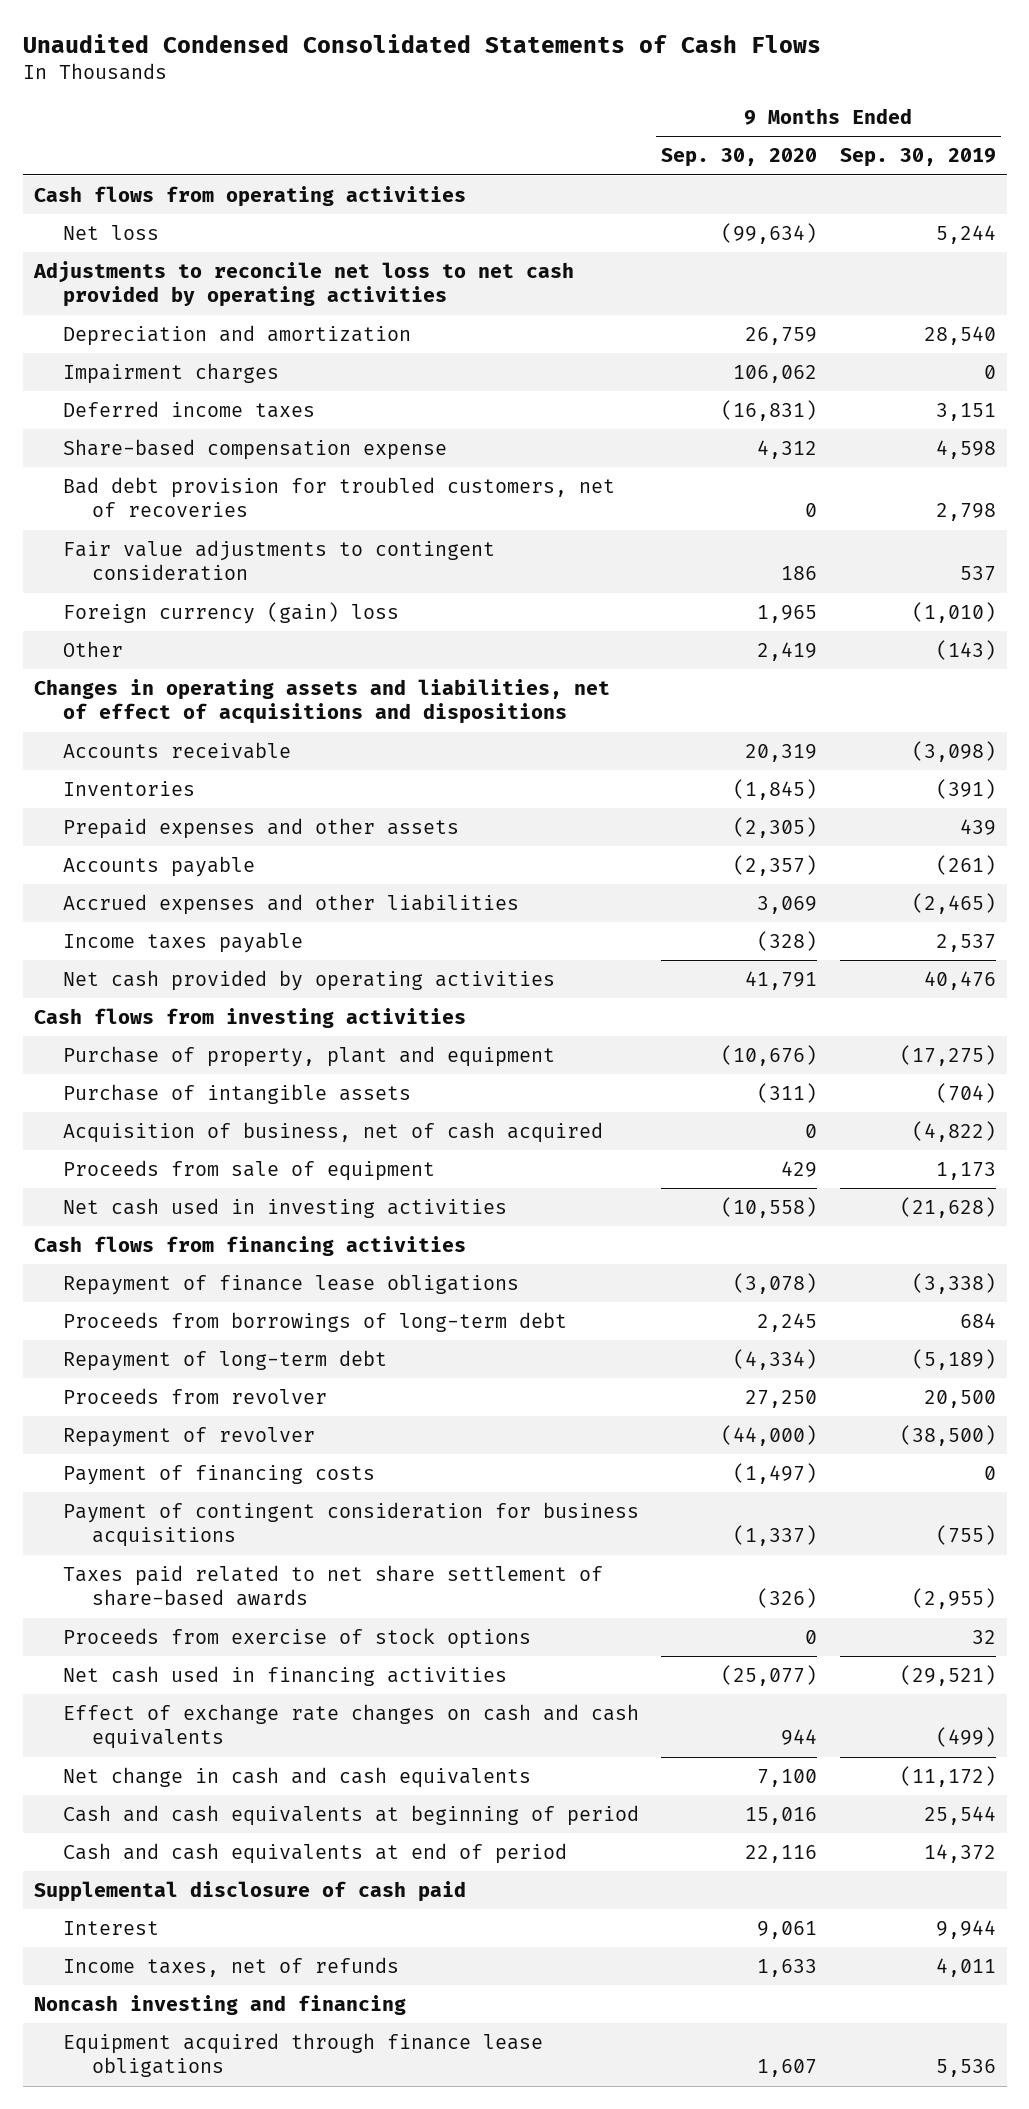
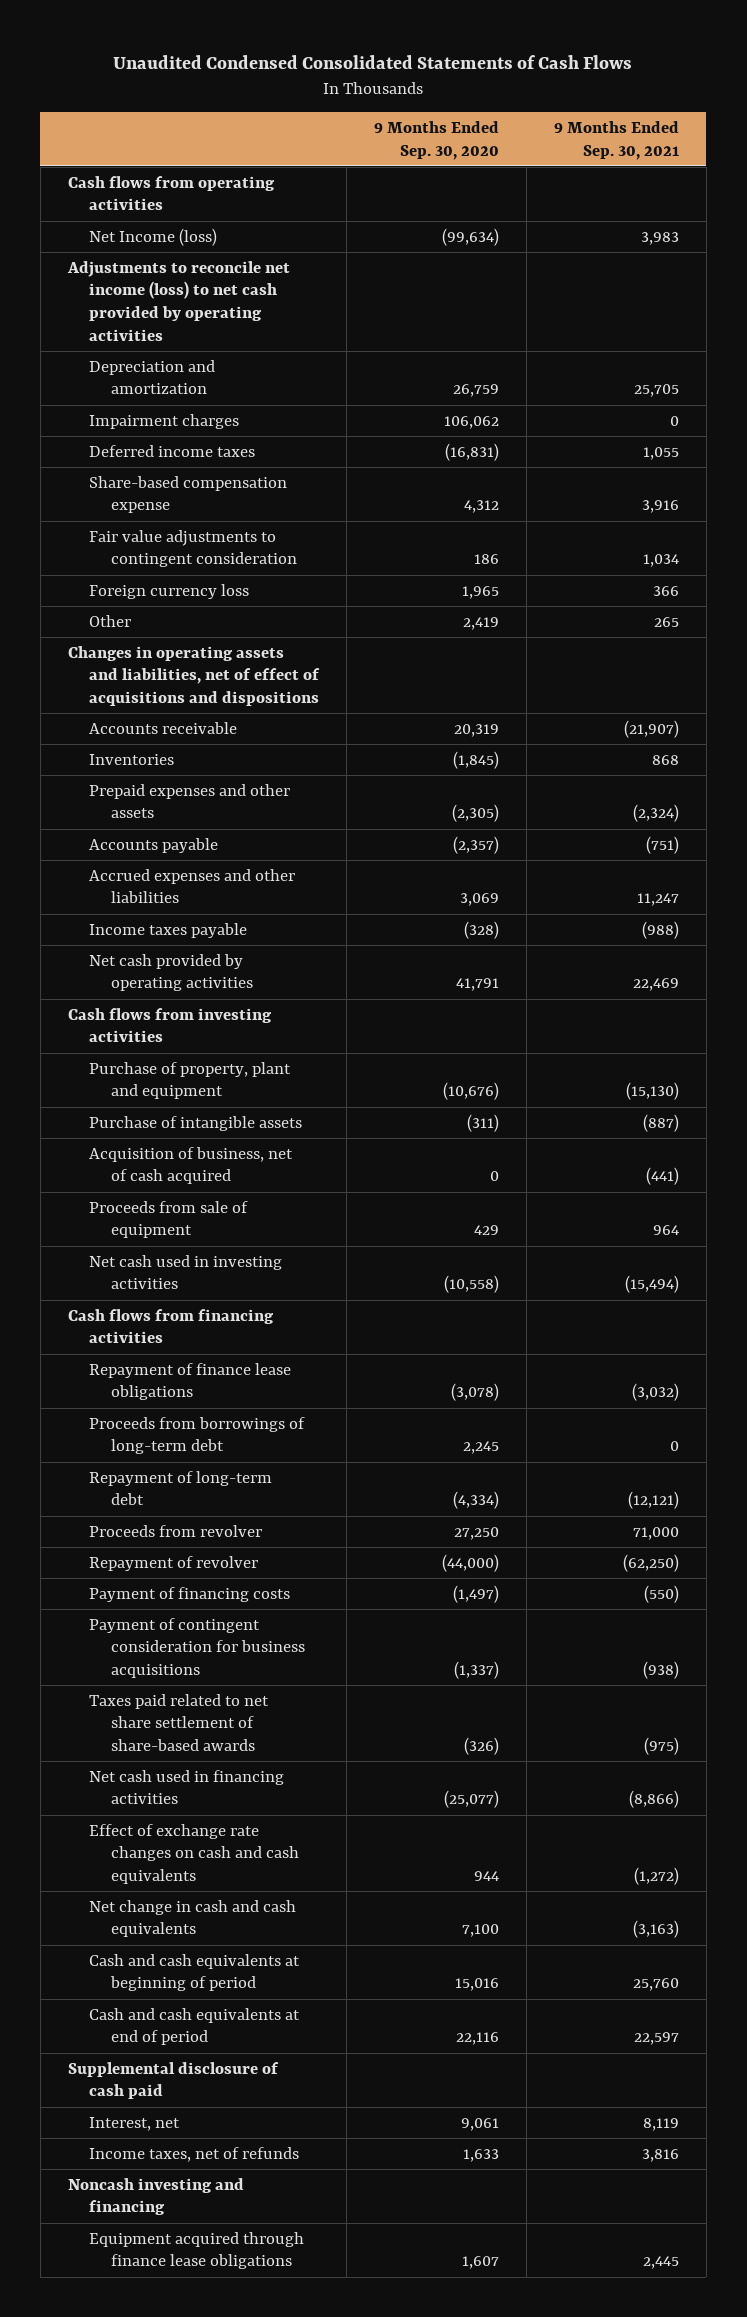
[839,148,996,168] Sep. 30, 2019 -> none
none -> [553,120,679,160] 9 Months Ended Sep. 30, 2021
[62,224,159,240] Net loss -> [89,227,218,246] Net Income (loss)
[32,260,574,308] Adjustments to reconcile net loss to net cash provided by operating activities -> [66,260,290,342] Adjustments to reconcile net income (loss) to net cash provided by operating activities
[62,476,615,518] Bad debt provision for troubled customers, net of recoveries -> none
[62,601,399,624] Foreign currency (gain) loss -> [89,583,250,599] Foreign currency loss
[62,1627,531,1649] Proceeds from exercise of stock options -> none
[62,1920,159,1935] Interest -> [89,2116,181,2131] Interest, net

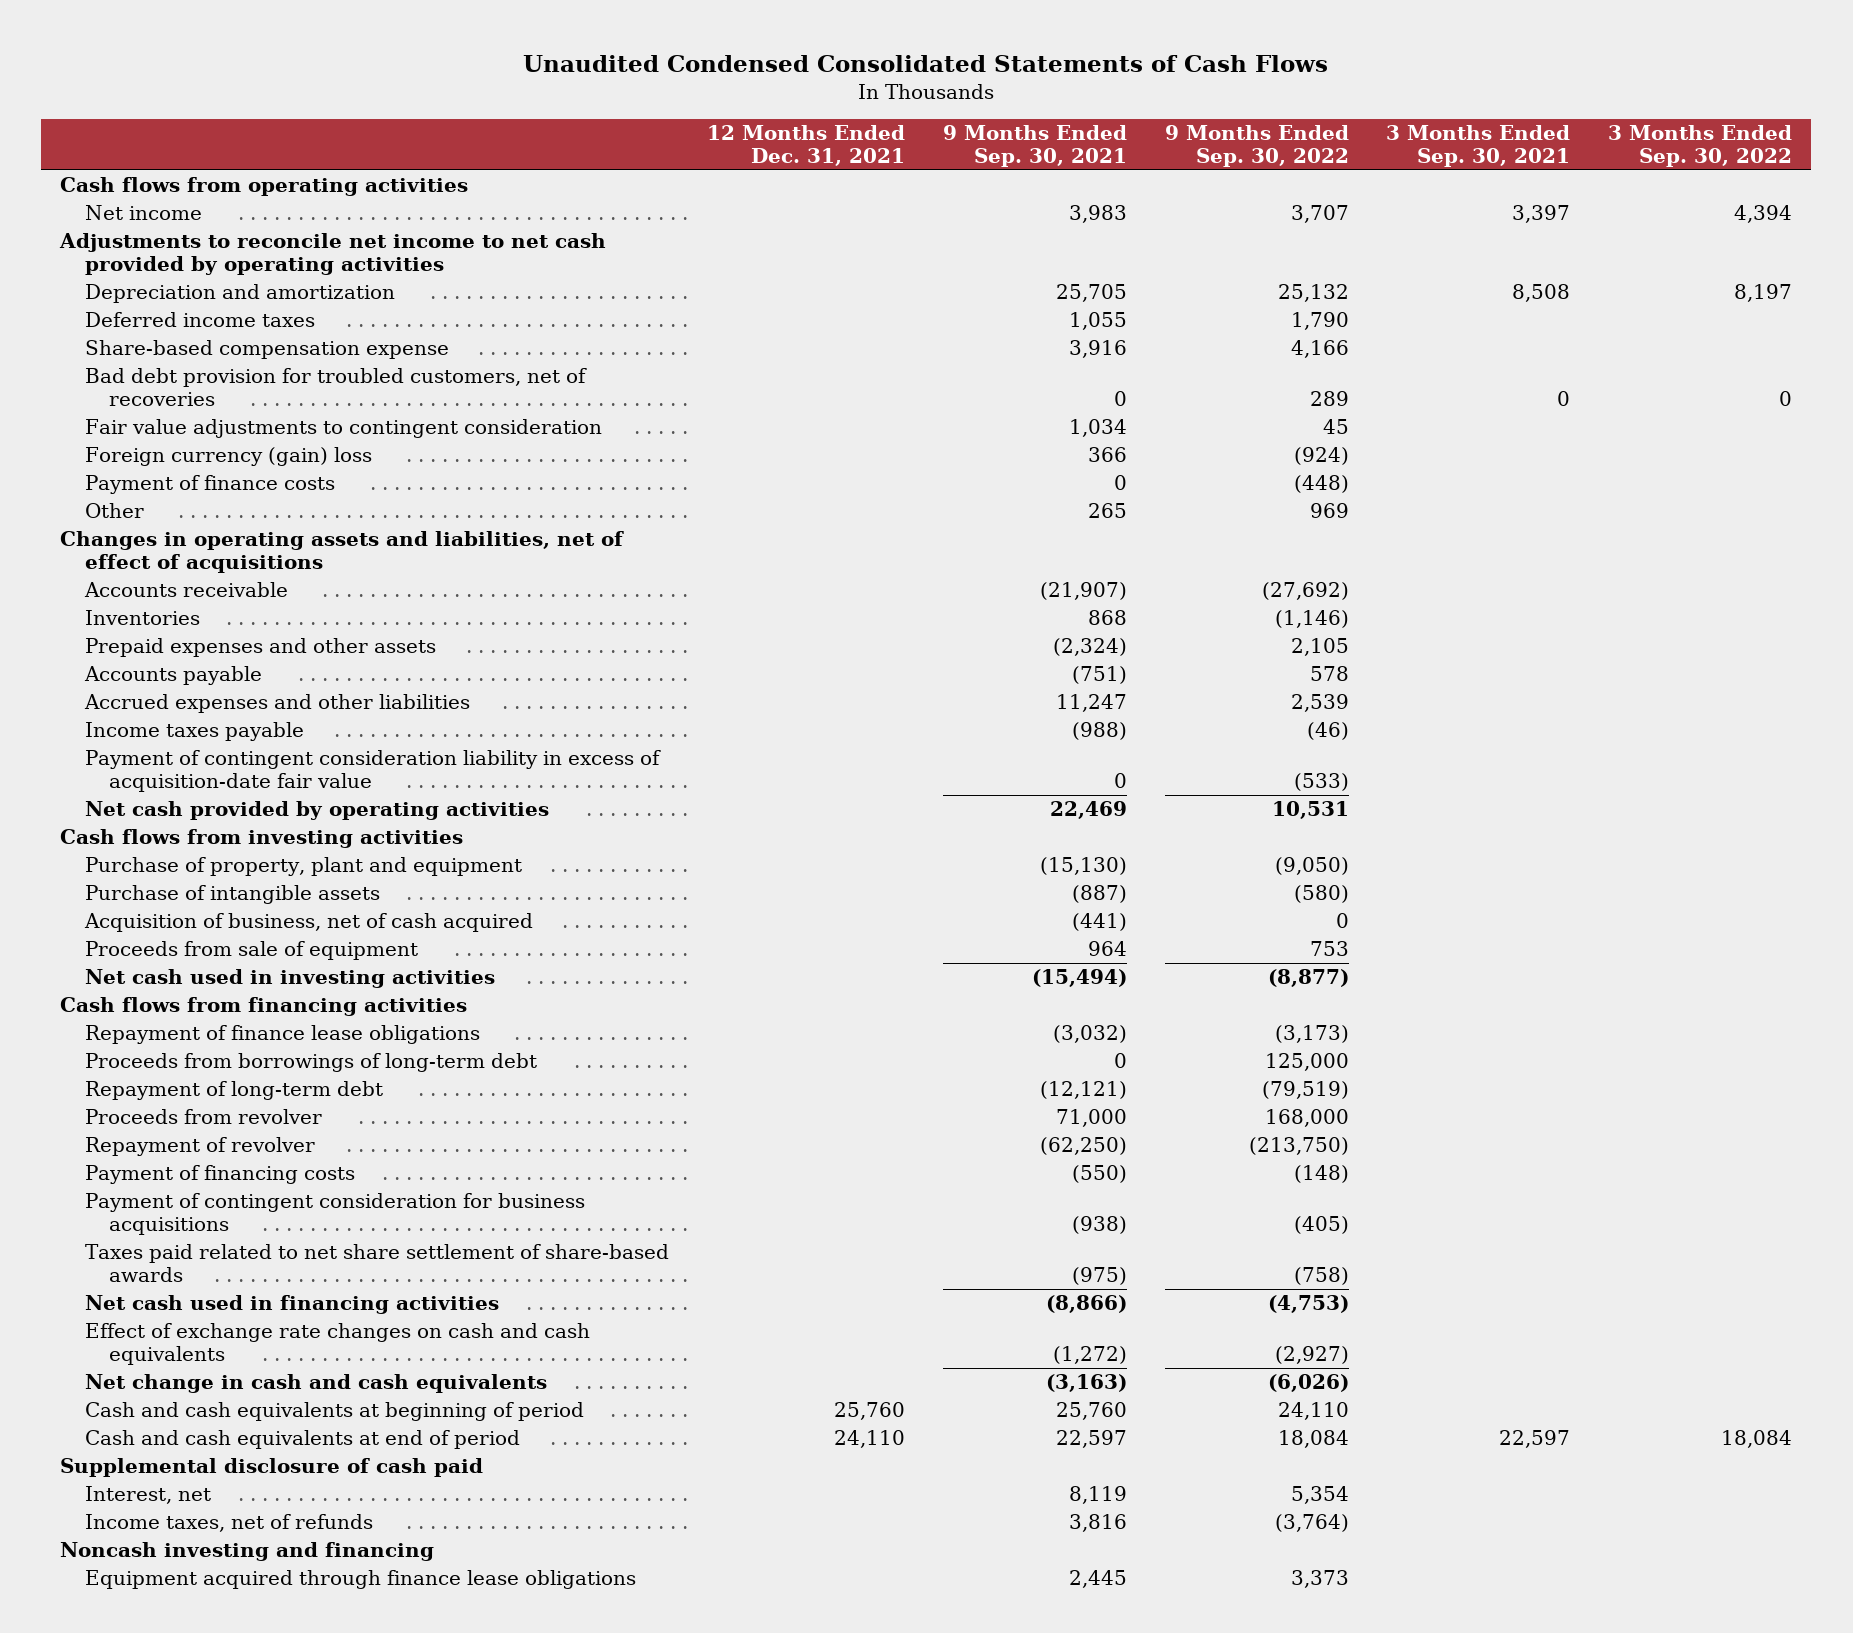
[374,120,500,160] 9 Months Ended Sep. 30, 2020 -> none
none -> [706,124,905,166] 12 Months Ended Dec. 31, 2021
none -> [1164,124,1349,167] 9 Months Ended Sep. 30, 2022
none -> [1386,124,1571,167] 3 Months Ended Sep. 30, 2021
none -> [1608,124,1793,167] 3 Months Ended Sep. 30, 2022
[89,227,218,246] Net Income (loss) -> [84,205,202,221] Net income
[66,260,290,342] Adjustments to reconcile net income (loss) to net cash provided by operating activities -> [59,233,607,276] Adjustments to reconcile net income to net cash provided by operating activities
[89,413,240,429] Impairment charges -> none
none -> [84,368,587,407] Bad debt provision for troubled customers, net of recoveries
[89,583,250,599] Foreign currency loss -> [84,447,372,467] Foreign currency (gain) loss
none -> [84,475,335,495] Payment of finance costs
[67,645,321,707] Changes in operating assets and liabilities, net of effect of acquisitions and dispositions -> [60,531,625,574] Changes in operating assets and liabilities, net of effect of acquisitions
none -> [84,750,661,793] Payment of contingent consideration liability in excess of acquisition-date fair value

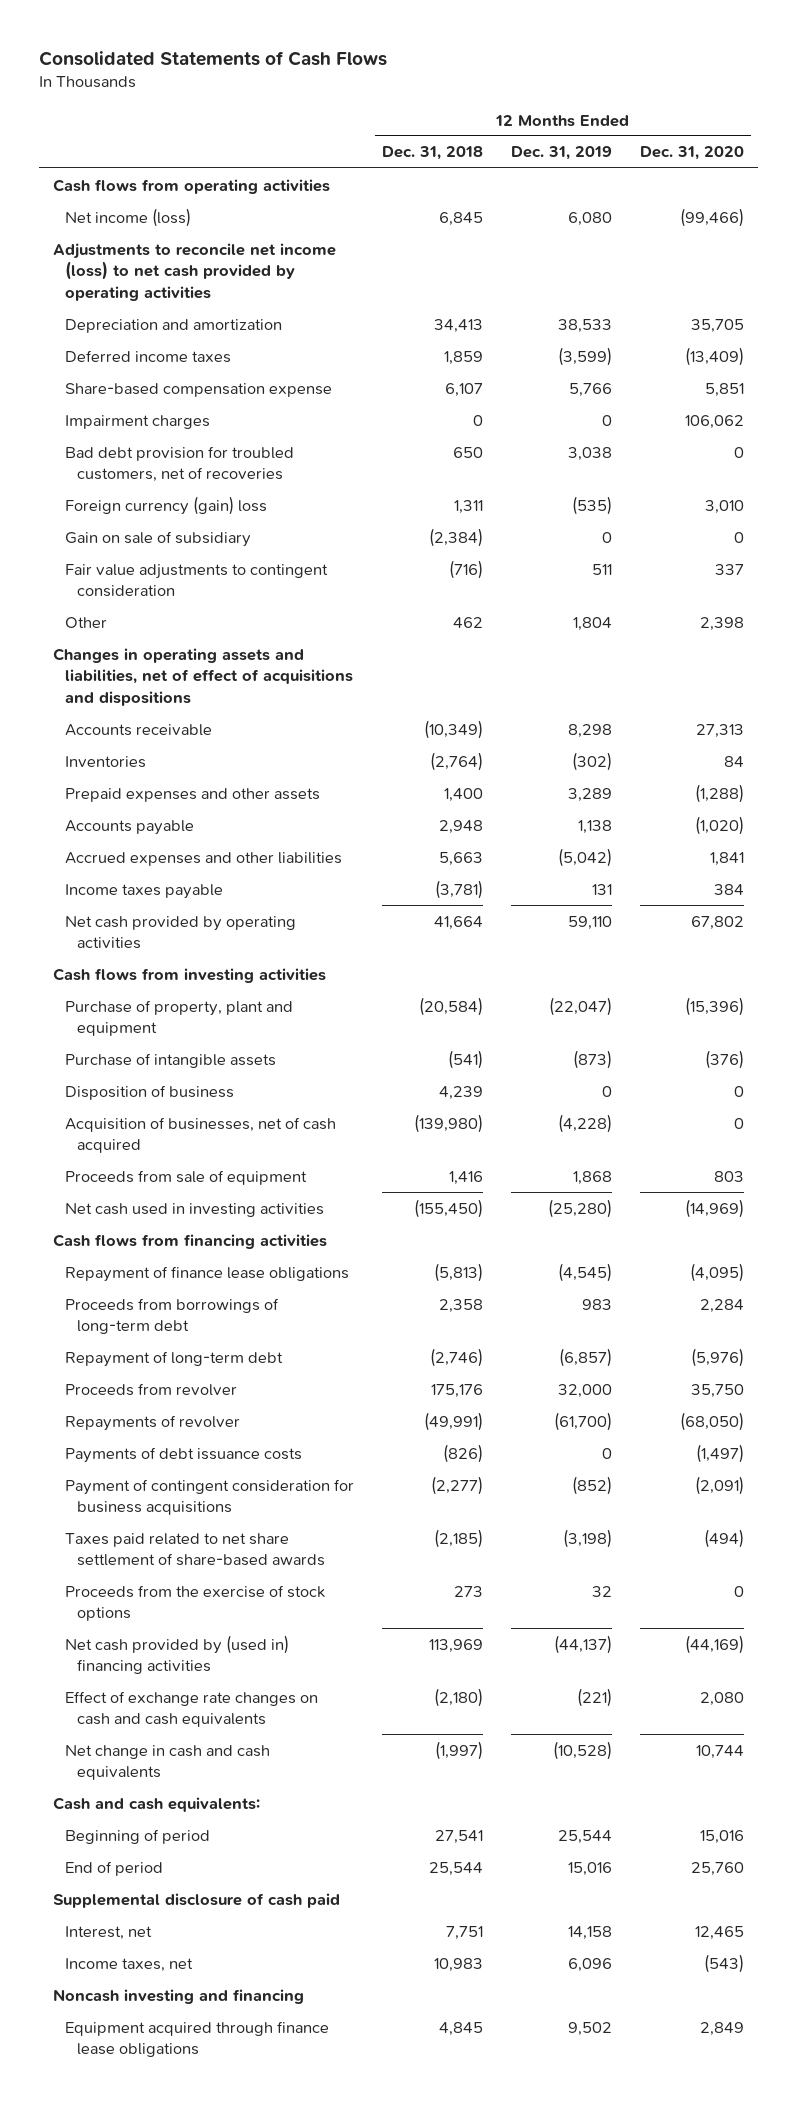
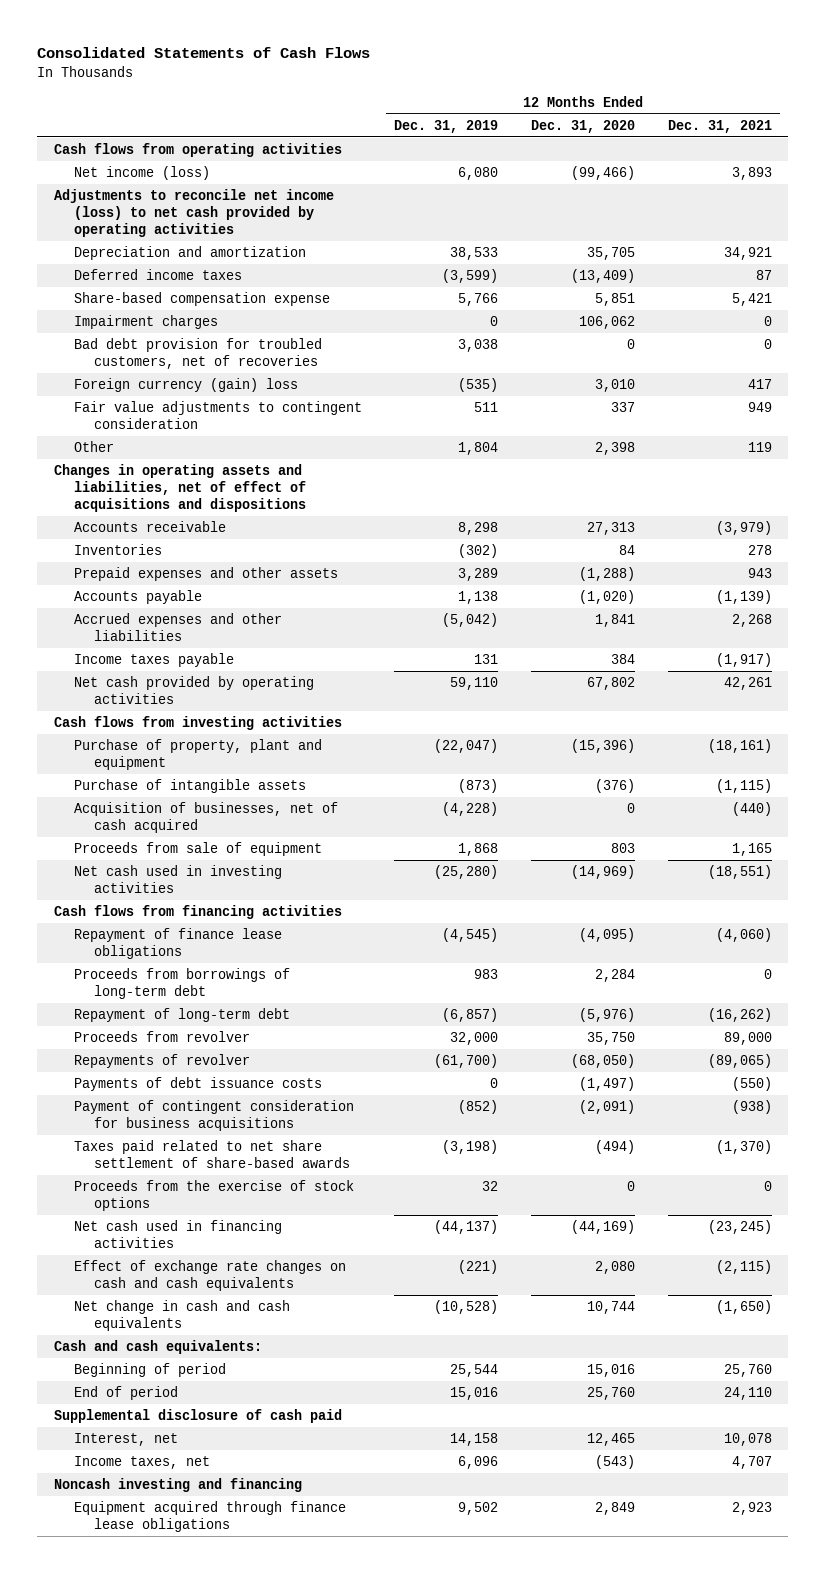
[381,146,483,161] Dec. 31, 2018 -> none
none -> [667,119,772,133] Dec. 31, 2021
[64,530,251,547] Gain on sale of subsidiary -> none
[64,1084,234,1100] Disposition of business -> none
[64,1634,289,1675] Net cash provided by (used in) financing activities -> [73,1220,282,1248] Net cash used in financing activities

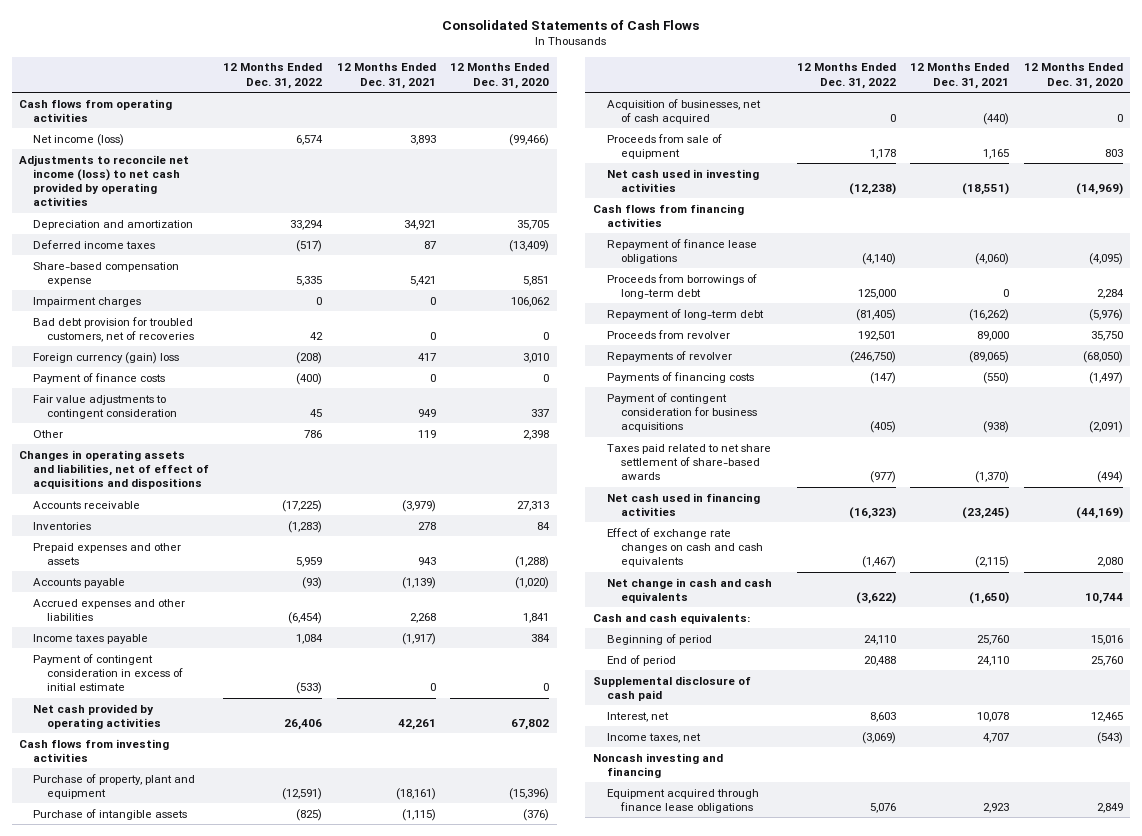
[394,119,499,133] Dec. 31, 2019 -> none
none -> [223,63,323,89] 12 Months Ended Dec. 31, 2022
none -> [33,372,166,384] Payment of finance costs
none -> [33,653,184,692] Payment of contingent consideration in excess of initial estimate
[73,1077,322,1092] Payments of debt issuance costs -> [606,371,754,383] Payments of financing costs
[73,1180,354,1211] Proceeds from the exercise of stock options -> none

